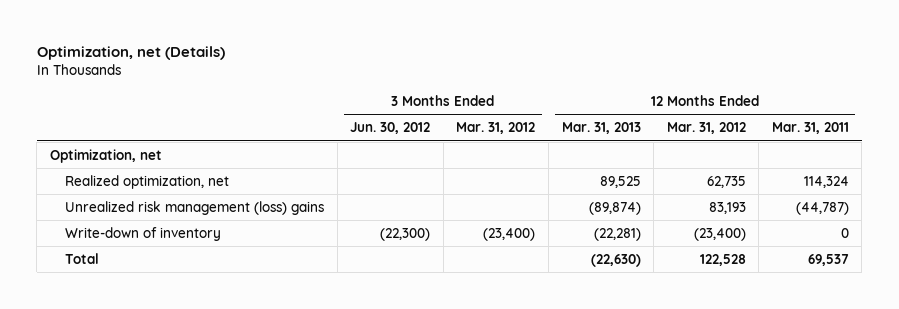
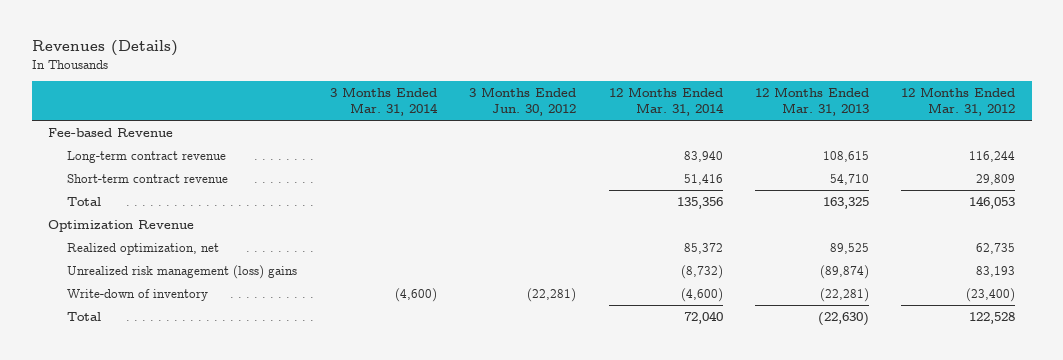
[36,46,225,61] Optimization, net (Details) -> [31,40,178,57] Revenues (Details)
[456,122,536,135] Mar. 31, 2012 -> none
[771,122,849,135] Mar. 31, 2011 -> none
none -> [329,87,438,116] 3 Months Ended Mar. 31, 2014
none -> [608,87,724,116] 12 Months Ended Mar. 31, 2014
none -> [47,128,173,138] Fee-based Revenue
none -> [67,151,227,164] Long-term contract revenue
none -> [67,174,229,184] Short-term contract revenue
none -> [67,197,102,207] Total
[49,148,162,163] Optimization, net -> [47,220,194,233] Optimization Revenue
[380,227,431,241] (22,300) -> [527,288,577,303] (22,281)

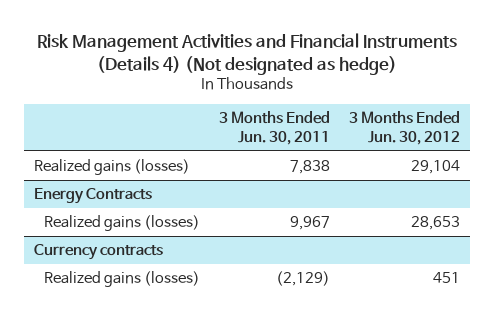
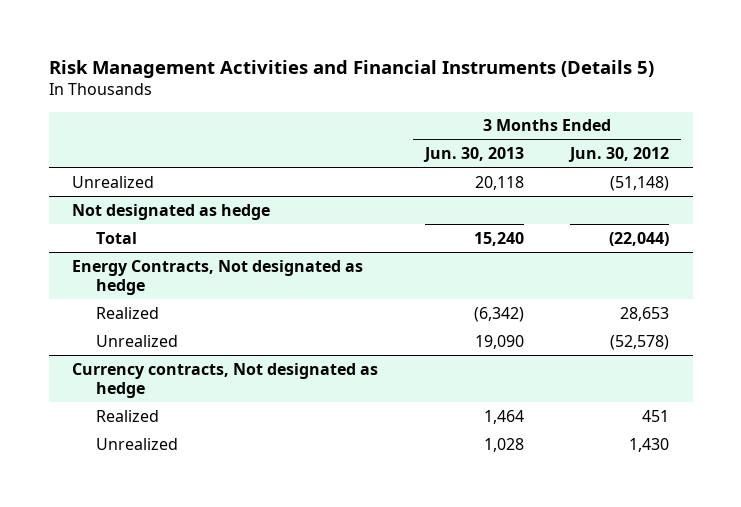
[36,32,457,75] Risk Management Activities and Financial Instruments (Details 4) (Not designated as hedge) -> [48,59,654,78] Risk Management Activities and Financial Instruments (Details 5)
[219,111,331,146] 3 Months Ended Jun. 30, 2011 -> none
none -> [422,147,524,163] Jun. 30, 2013
[33,188,152,205] Energy Contracts -> none
[33,244,163,261] Currency contracts -> none
[44,271,201,288] Realized gains (losses) -> none
none -> [71,175,154,188] Unrealized
none -> [71,203,270,220] Not designated as hedge
none -> [96,231,138,244] Total
none -> [71,259,363,296] Energy Contracts, Not designated as hedge
[33,159,190,176] Realized gains (losses) -> [96,306,160,319] Realized
[411,160,461,175] 29,104 -> [620,306,670,321] 28,653
none -> [96,334,179,347] Unrealized
none -> [71,362,378,399] Currency contracts, Not designated as hedge
[44,215,201,232] Realized gains (losses) -> [96,409,160,422] Realized
[411,216,461,231] 28,653 -> [642,409,670,422] 451
none -> [96,437,179,450] Unrealized

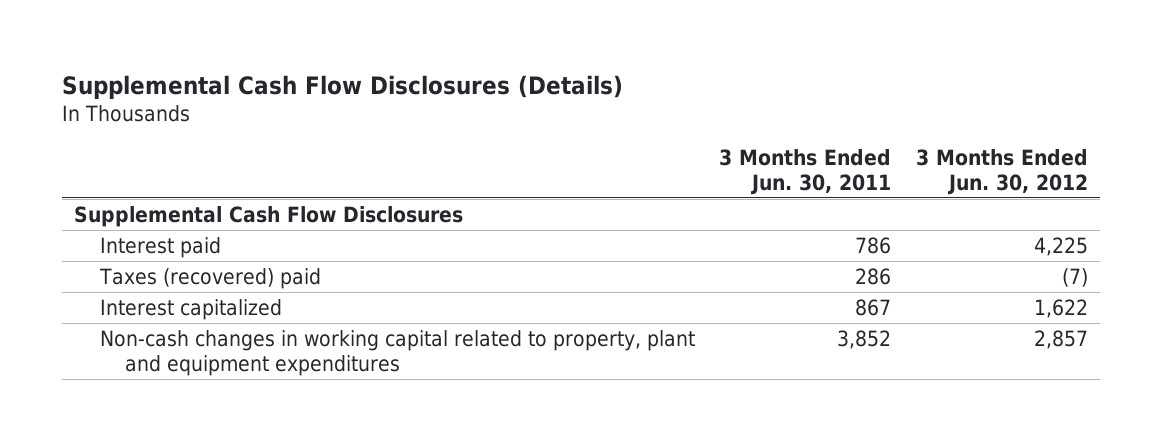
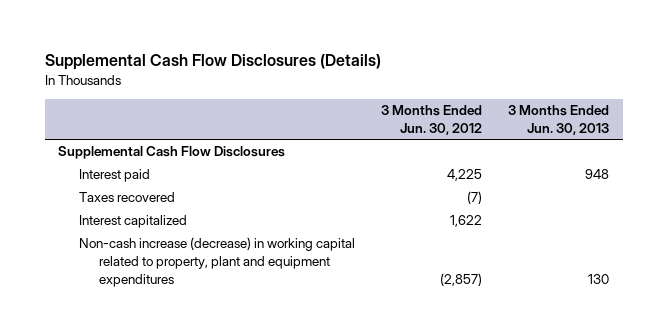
[719,148,892,195] 3 Months Ended Jun. 30, 2011 -> none
none -> [508,105,610,135] 3 Months Ended Jun. 30, 2013
[98,267,321,289] Taxes (recovered) paid -> [78,192,175,203] Taxes recovered
[99,329,695,377] Non-cash changes in working capital related to property, plant and equipment expenditures -> [78,237,355,287] Non-cash increase (decrease) in working capital related to property, plant and equipment expenditures
[1033,329,1088,349] 2,857 -> [440,272,483,286] (2,857)

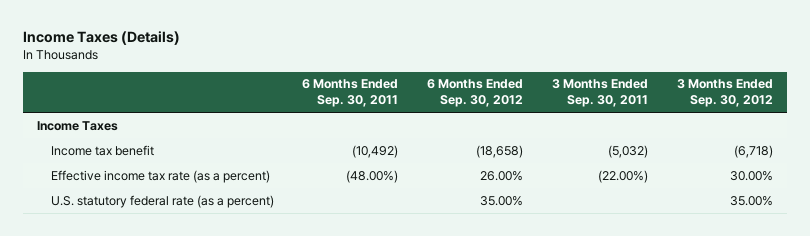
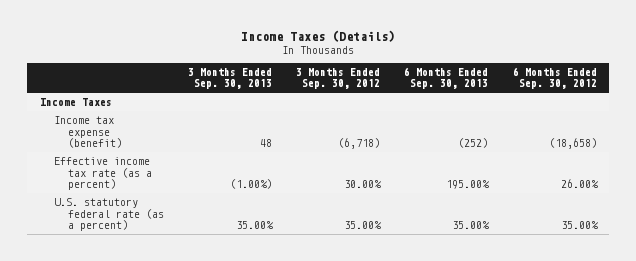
[302,79,399,108] 6 Months Ended Sep. 30, 2011 -> none
[551,79,648,108] 3 Months Ended Sep. 30, 2011 -> none
none -> [187,67,272,90] 3 Months Ended Sep. 30, 2013
none -> [404,66,489,90] 6 Months Ended Sep. 30, 2013
[50,144,154,156] Income tax benefit -> [53,116,122,148] Income tax expense (benefit)

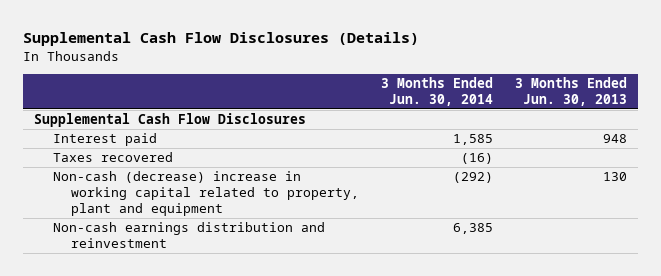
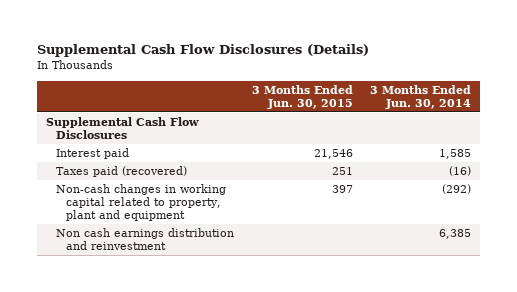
[514,77,627,106] 3 Months Ended Jun. 30, 2013 -> none
none -> [251,84,353,109] 3 Months Ended Jun. 30, 2015
[52,152,173,163] Taxes recovered -> [55,166,187,178] Taxes paid (recovered)
[52,171,360,216] Non-cash (decrease) increase in working capital related to property, plant and equipment -> [55,184,226,222] Non-cash changes in working capital related to property, plant and equipment
[52,222,325,249] Non-cash earnings distribution and reinvestment -> [55,228,234,251] Non cash earnings distribution and reinvestment

